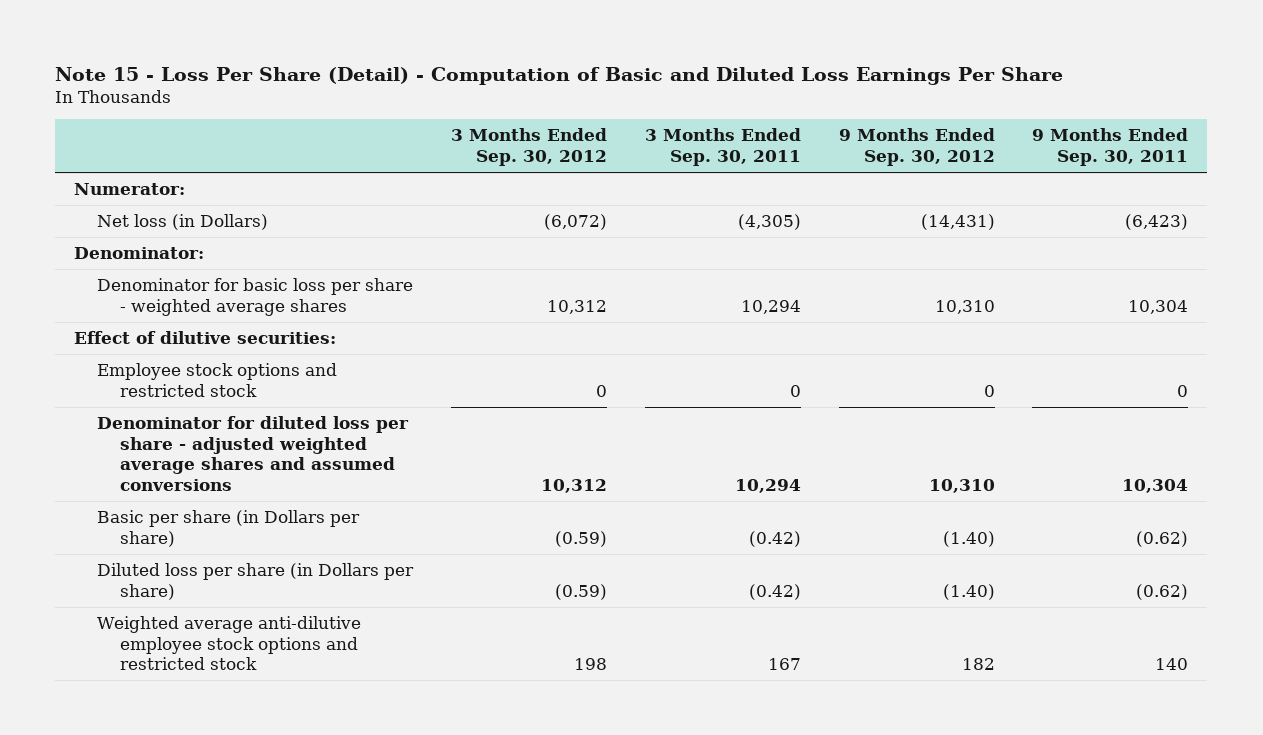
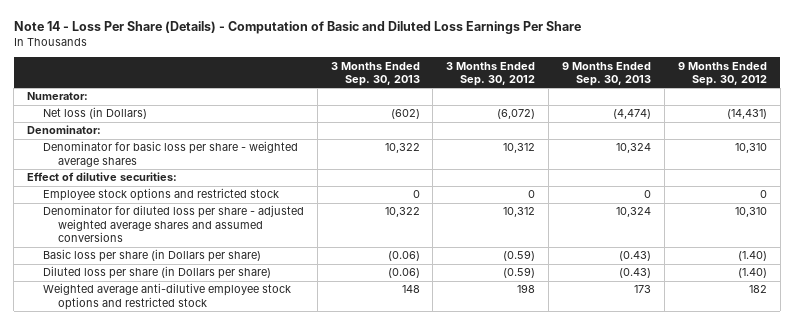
[55,66,1064,85] Note 15 - Loss Per Share (Detail) - Computation of Basic and Diluted Loss Earnings Per Share -> [13,21,581,35] Note 14 - Loss Per Share (Details) - Computation of Basic and Diluted Loss Earnings Per Share
[644,128,801,166] 3 Months Ended Sep. 30, 2011 -> none
[1032,128,1189,166] 9 Months Ended Sep. 30, 2011 -> none
none -> [330,61,420,87] 3 Months Ended Sep. 30, 2013
none -> [562,61,652,87] 9 Months Ended Sep. 30, 2013
[97,510,361,547] Basic per share (in Dollars per share) -> [42,249,261,263] Basic loss per share (in Dollars per share)

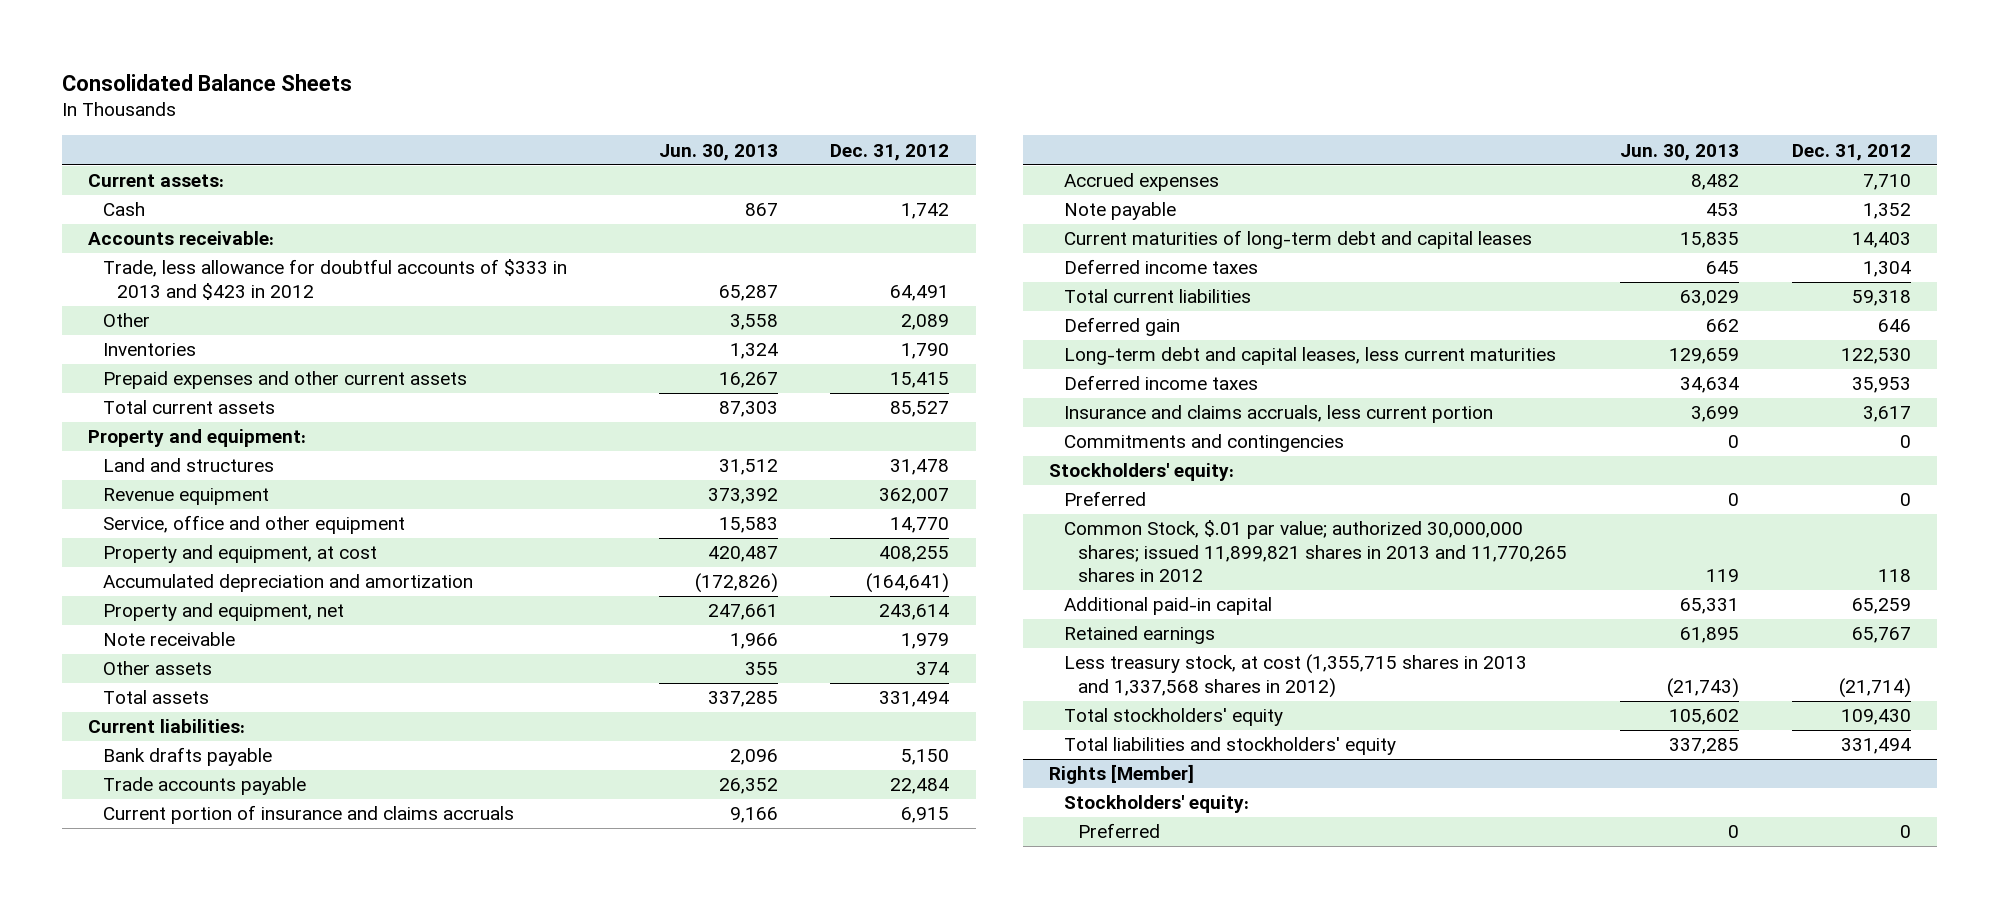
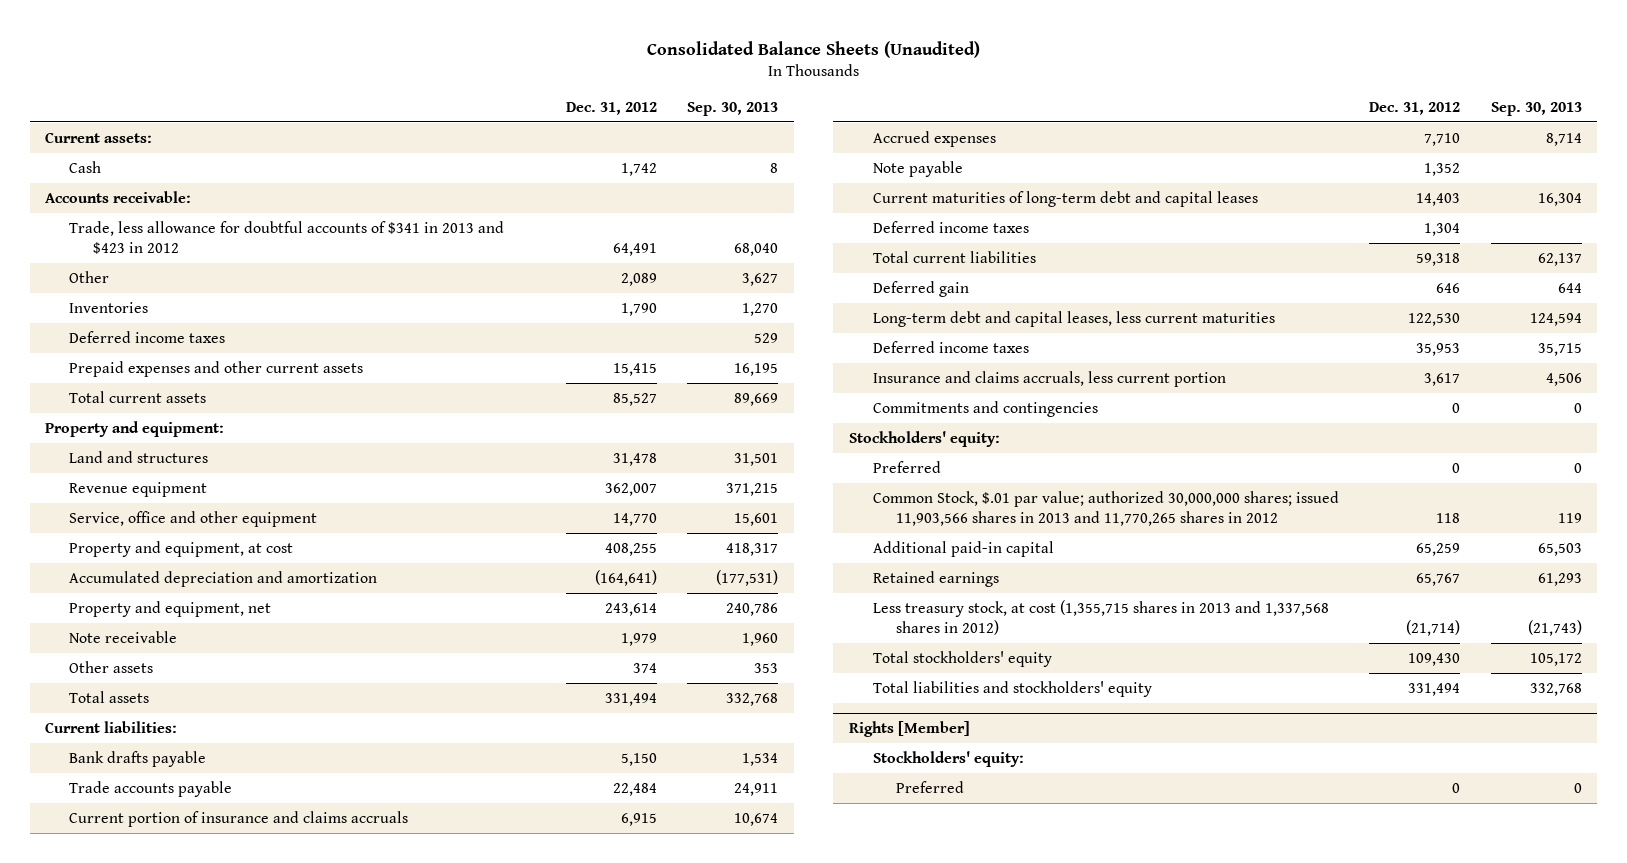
[61,73,352,91] Consolidated Balance Sheets -> [646,40,980,58] Consolidated Balance Sheets (Unaudited)
[658,143,778,161] Jun. 30, 2013 -> none
none -> [687,101,779,116] Sep. 30, 2013
[102,259,567,300] Trade, less allowance for doubtful accounts of $333 in 2013 and $423 in 2012 -> [69,221,505,255] Trade, less allowance for doubtful accounts of $341 in 2013 and $423 in 2012
none -> [69,331,226,344] Deferred income taxes
[1063,520,1568,582] Common Stock, $.01 par value; authorized 30,000,000 shares; issued 11,899,821 shares in 2013 and 11,770,265 shares in 2012 -> [872,491,1339,527] Common Stock, $.01 par value; authorized 30,000,000 shares; issued 11,903,566 shares in 2013 and 11,770,265 shares in 2012

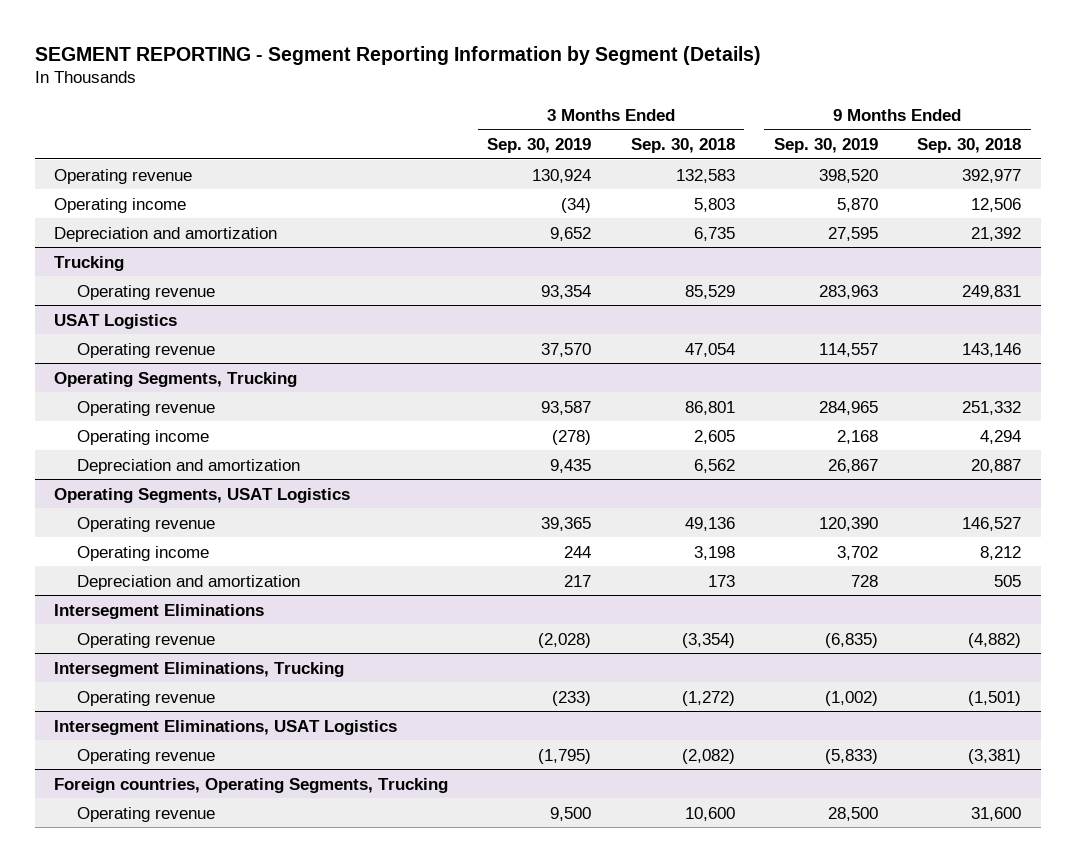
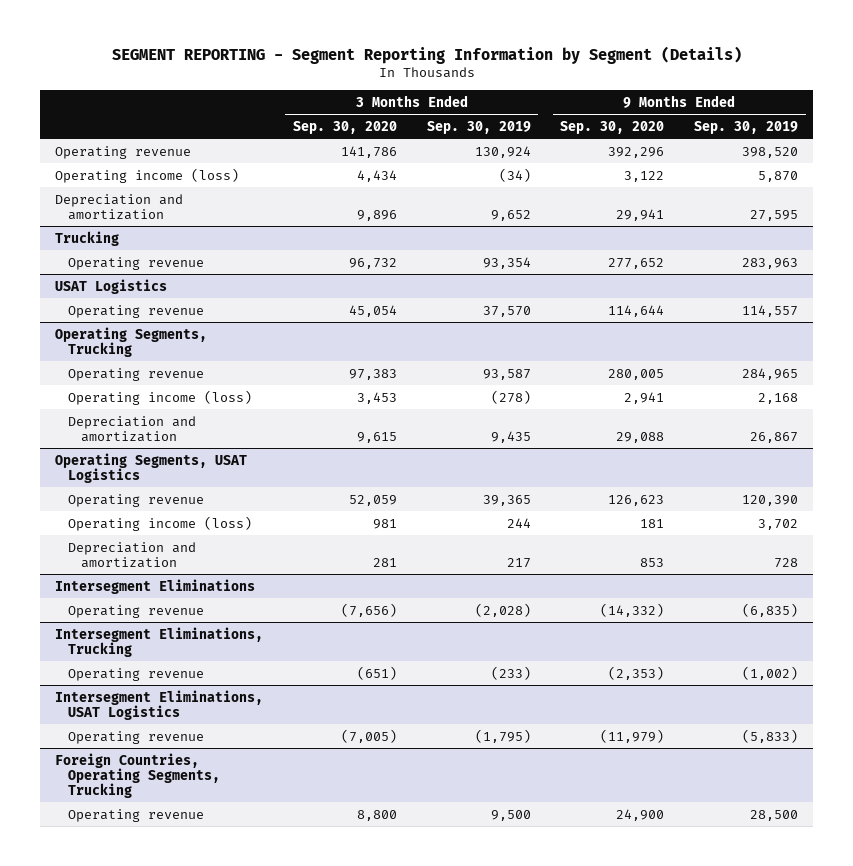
[630,137,735,153] Sep. 30, 2018 -> none
[916,137,1021,153] Sep. 30, 2018 -> none
none -> [292,120,397,134] Sep. 30, 2020
none -> [560,120,665,134] Sep. 30, 2020
[54,197,187,213] Operating income -> [54,167,239,183] Operating income (loss)
[76,429,209,445] Operating income -> [67,389,252,405] Operating income (loss)
[76,545,209,561] Operating income -> [67,515,252,531] Operating income (loss)
[54,777,449,793] Foreign countries, Operating Segments, Trucking -> [54,752,220,798] Foreign Countries, Operating Segments, Trucking

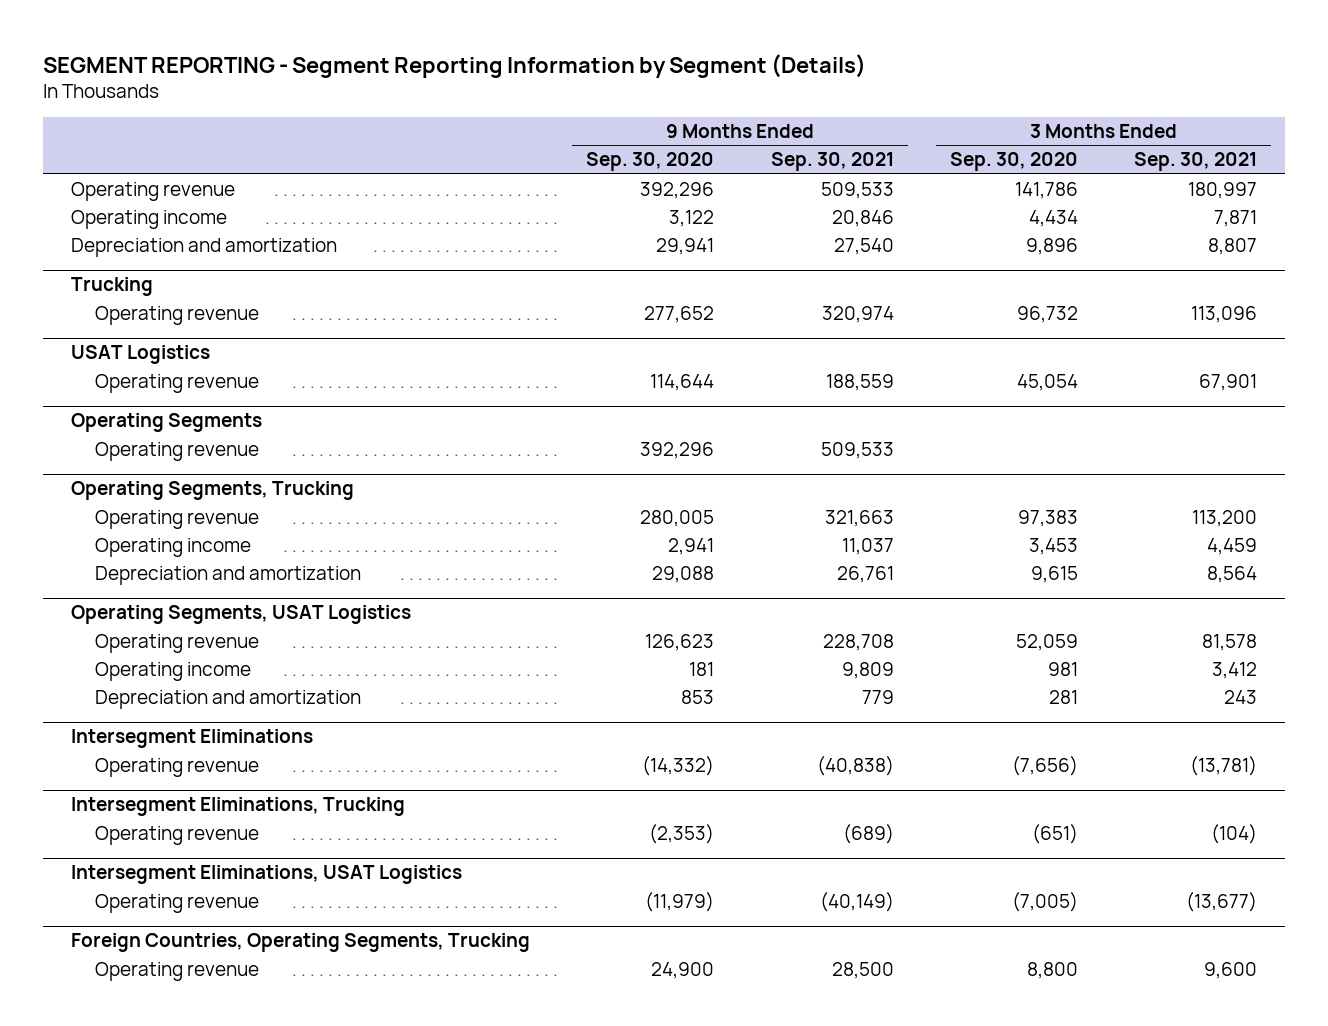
[426,120,531,134] Sep. 30, 2019 -> none
[694,120,799,134] Sep. 30, 2019 -> none
none -> [770,152,894,172] Sep. 30, 2021
none -> [1134,152,1258,172] Sep. 30, 2021
[54,167,239,183] Operating income (loss) -> [71,210,228,230] Operating income
none -> [71,413,263,433] Operating Segments
none -> [94,442,259,462] Operating revenue
[67,389,252,405] Operating income (loss) -> [94,538,251,558] Operating income
[67,515,252,531] Operating income (loss) -> [94,662,251,682] Operating income

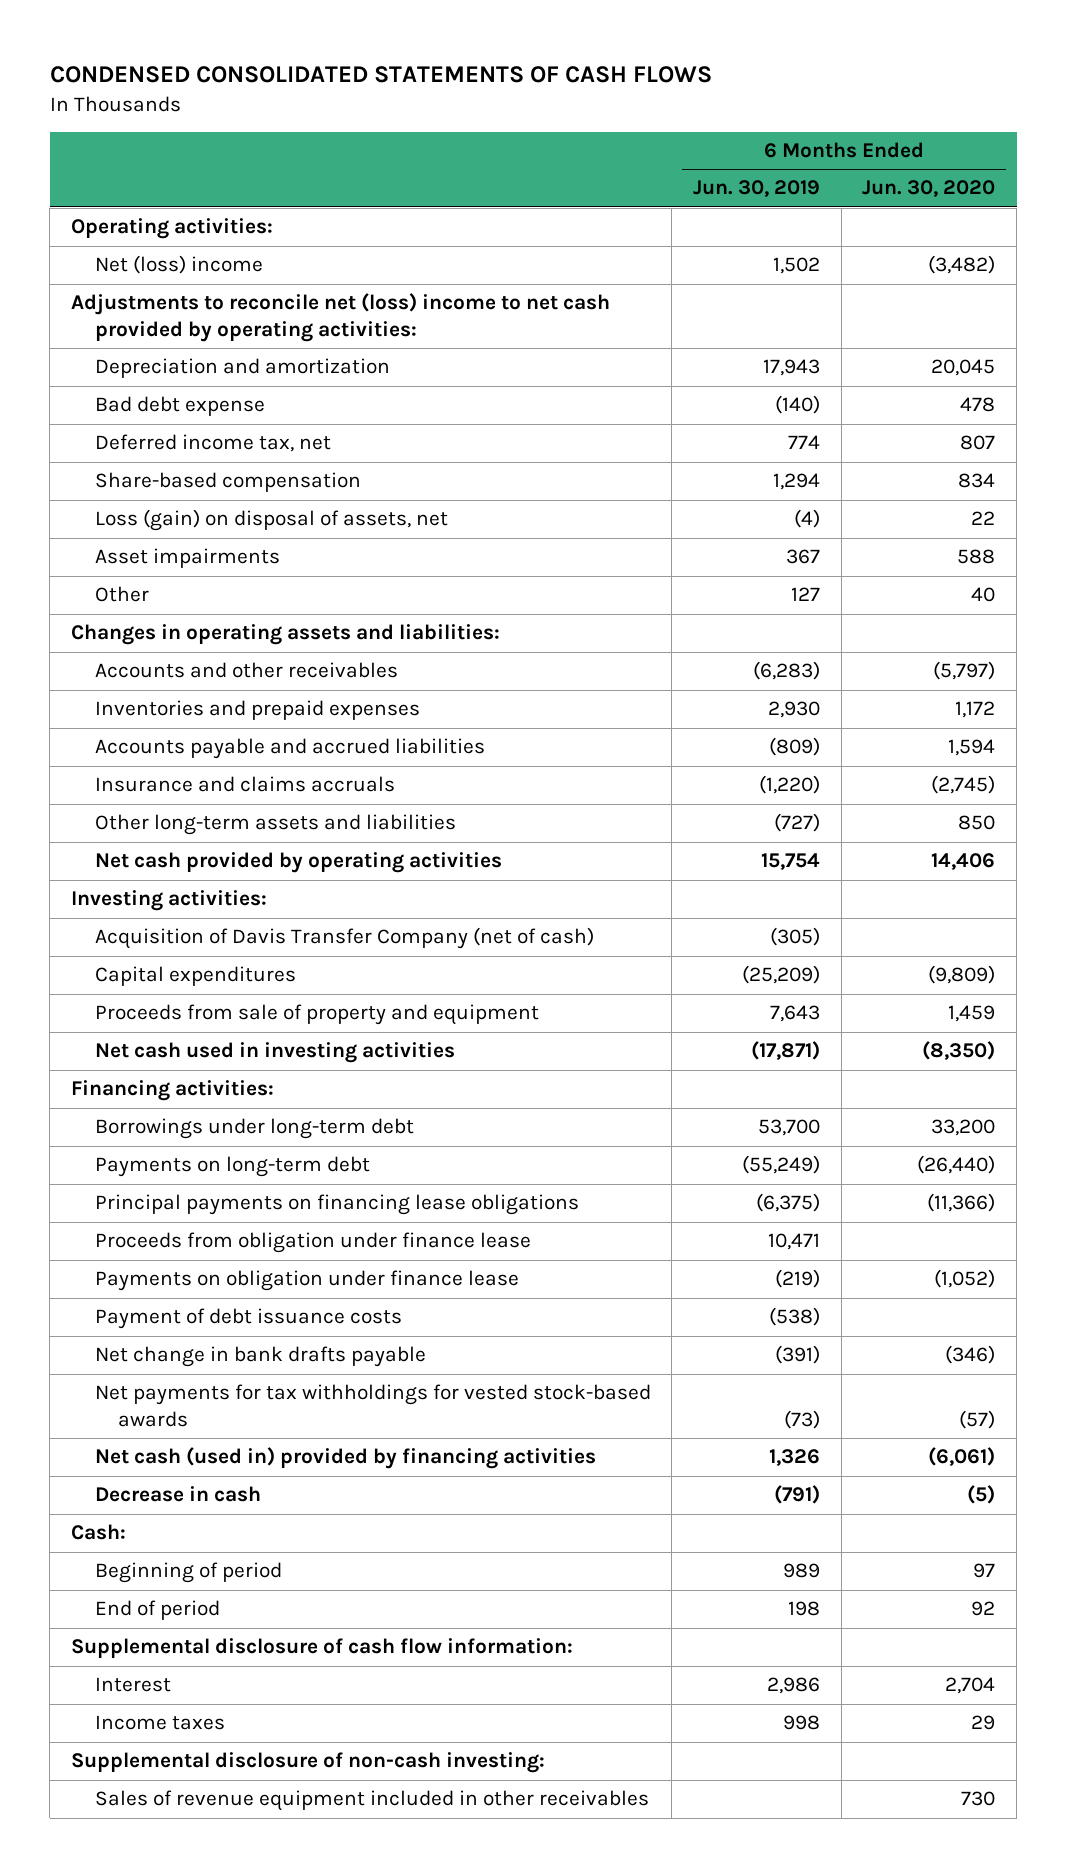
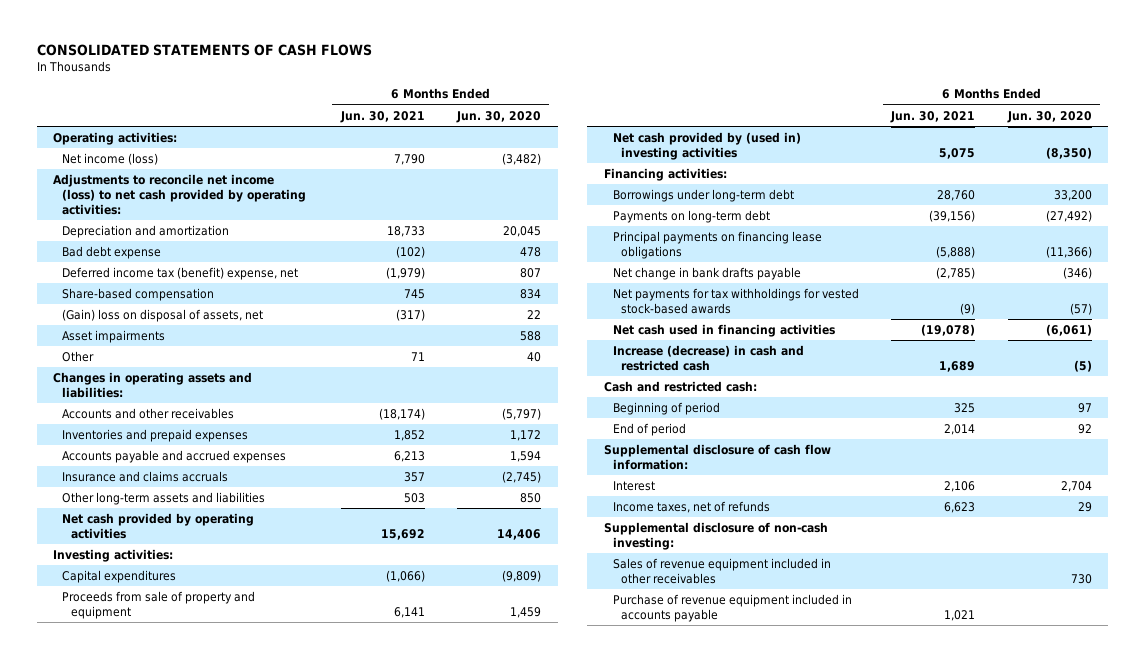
[49,66,712,84] CONDENSED CONSOLIDATED STATEMENTS OF CASH FLOWS -> [36,44,372,57] CONSOLIDATED STATEMENTS OF CASH FLOWS
[692,180,820,198] Jun. 30, 2019 -> none
none -> [339,110,425,123] Jun. 30, 2021
[94,255,263,275] Net (loss) income -> [61,153,158,166] Net income (loss)
[70,293,610,342] Adjustments to reconcile net (loss) income to net cash provided by operating activities: -> [53,174,306,215] Adjustments to reconcile net income (loss) to net cash provided by operating activities:
[94,434,331,453] Deferred income tax, net -> [61,267,298,281] Deferred income tax (benefit) expense, net
[94,509,448,532] Loss (gain) on disposal of assets, net -> [61,309,263,323] (Gain) loss on disposal of assets, net
[94,738,485,760] Accounts payable and accrued liabilities -> [61,450,286,464] Accounts payable and accrued expenses
[94,927,594,950] Acquisition of Davis Transfer Company (net of cash) -> none
[94,1042,455,1064] Net cash used in investing activities -> [612,132,801,160] Net cash provided by (used in) investing activities
[917,1155,996,1175] (26,440) -> [1045,210,1092,223] (27,492)
[94,1232,531,1254] Proceeds from obligation under finance lease -> none
[94,1270,519,1292] Payments on obligation under finance lease -> none
[94,1308,402,1330] Payment of debt issuance costs -> none
[70,1524,126,1541] Cash: -> none
[94,1447,596,1470] Net cash (used in) provided by financing activities -> [612,324,835,338] Net cash used in financing activities
[94,1486,261,1503] Decrease in cash -> [612,345,804,371] Increase (decrease) in cash and restricted cash
none -> [603,381,757,393] Cash and restricted cash:
[94,1715,225,1731] Income taxes -> [612,501,770,514] Income taxes, net of refunds
none -> [612,594,852,622] Purchase of revenue equipment included in accounts payable

